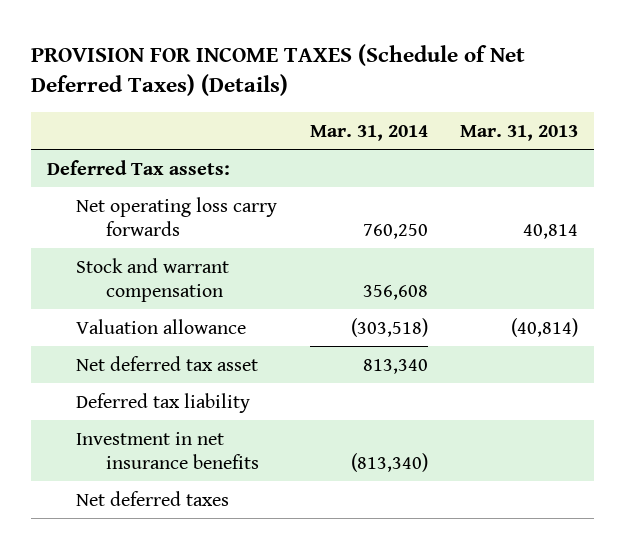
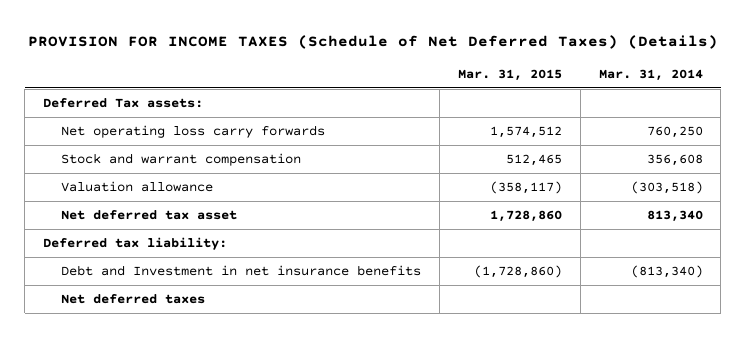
[459,125,578,142] Mar. 31, 2013 -> none
none -> [458,68,563,81] Mar. 31, 2015
[76,392,251,413] Deferred tax liability -> [42,236,227,250] Deferred tax liability:
[76,431,259,470] Investment in net insurance benefits -> [61,264,422,276] Debt and Investment in net insurance benefits

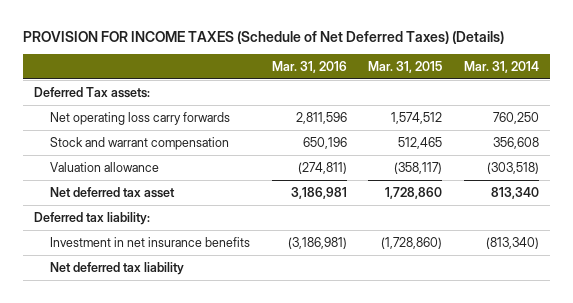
none -> [271,61,347,74] Mar. 31, 2016
[61,264,422,276] Debt and Investment in net insurance benefits -> [50,236,251,247] Investment in net insurance benefits
[61,293,206,304] Net deferred taxes -> [50,261,185,275] Net deferred tax liability

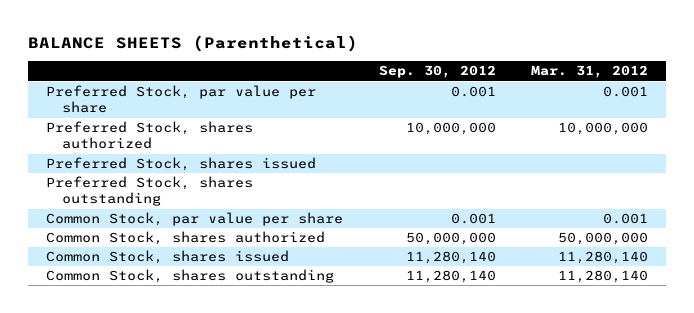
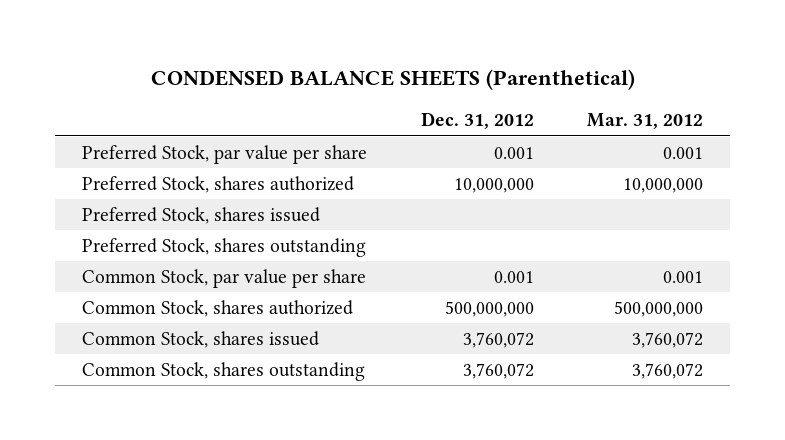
[27,35,358,53] BALANCE SHEETS (Parenthetical) -> [150,68,635,90] CONDENSED BALANCE SHEETS (Parenthetical)
[378,65,496,79] Sep. 30, 2012 -> none
none -> [420,112,534,130] Dec. 31, 2012
[558,232,649,246] 50,000,000 -> [614,300,704,317] 500,000,000
[558,251,649,265] 11,280,140 -> [632,331,704,348] 3,760,072
[558,270,649,284] 11,280,140 -> [632,362,704,379] 3,760,072

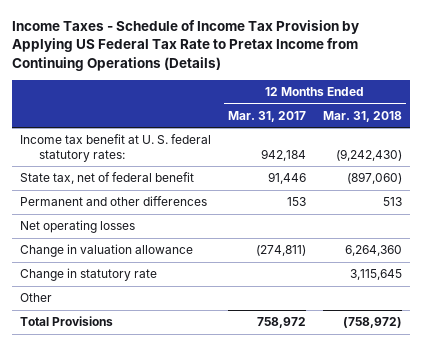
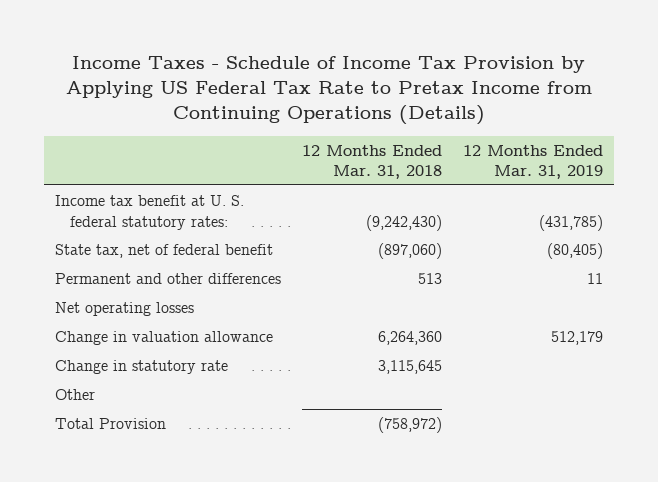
[228,110,307,122] Mar. 31, 2017 -> none
none -> [463,144,604,180] 12 Months Ended Mar. 31, 2019
[20,316,114,327] Total Provisions -> [54,417,166,429] Total Provision

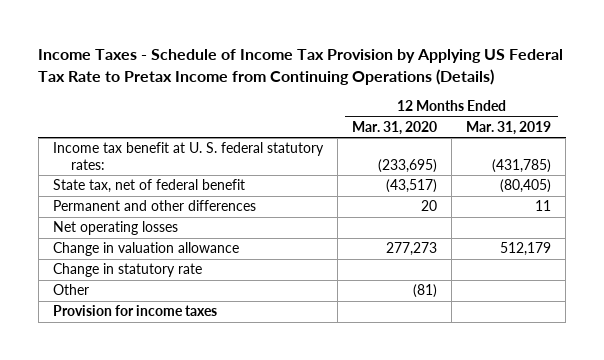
[301,144,442,180] 12 Months Ended Mar. 31, 2018 -> none
none -> [351,120,437,135] Mar. 31, 2020
[54,417,166,429] Total Provision -> [52,305,217,317] Provision for income taxes

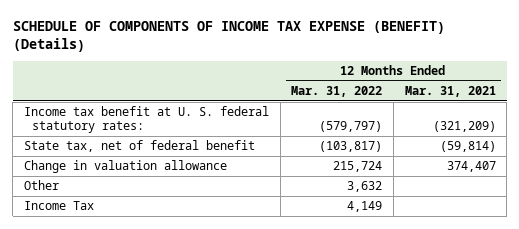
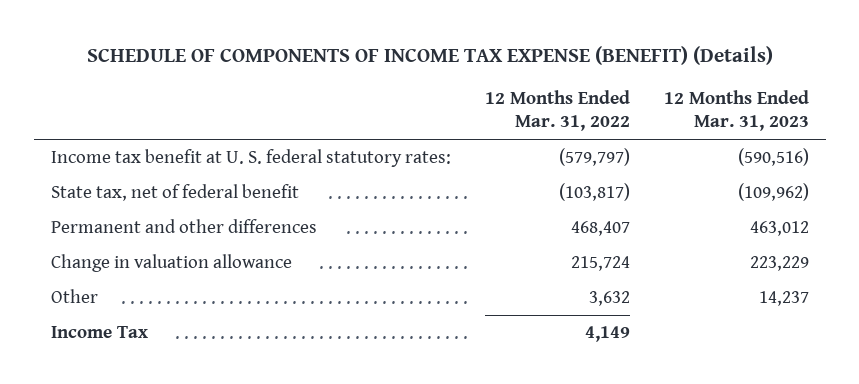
[404,86,496,98] Mar. 31, 2021 -> none
none -> [663,89,809,132] 12 Months Ended Mar. 31, 2023
none -> [50,219,317,234] Permanent and other differences

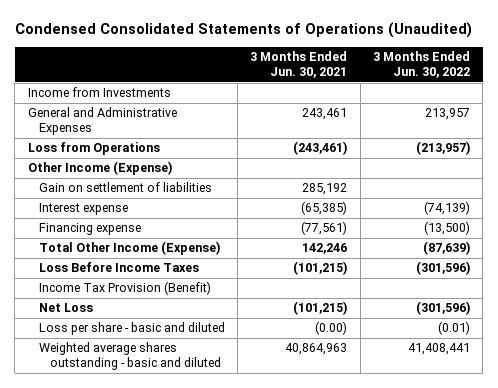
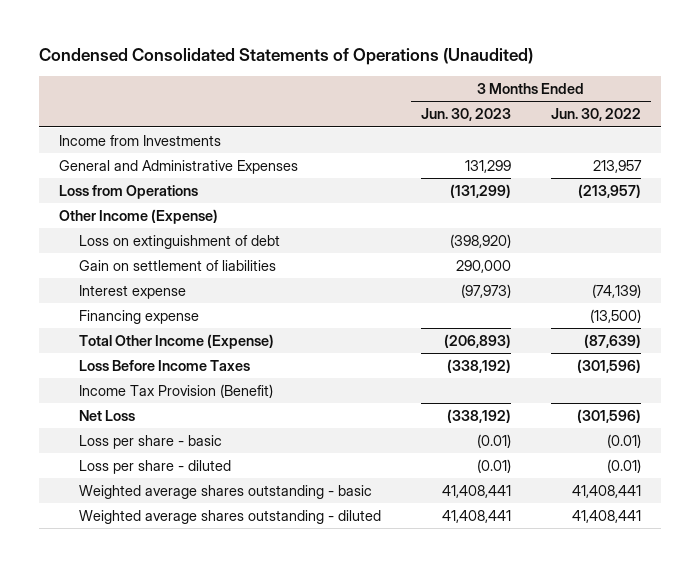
[250,51,348,79] 3 Months Ended Jun. 30, 2021 -> none
none -> [420,108,511,122] Jun. 30, 2023
none -> [78,235,280,250] Loss on extinguishment of debt
[38,322,225,336] Loss per share - basic and diluted -> [78,435,222,450] Loss per share - basic
none -> [78,460,231,475] Loss per share - diluted
[38,342,221,371] Weighted average shares outstanding - basic and diluted -> [78,485,372,500] Weighted average shares outstanding - basic
none -> [78,510,381,525] Weighted average shares outstanding - diluted

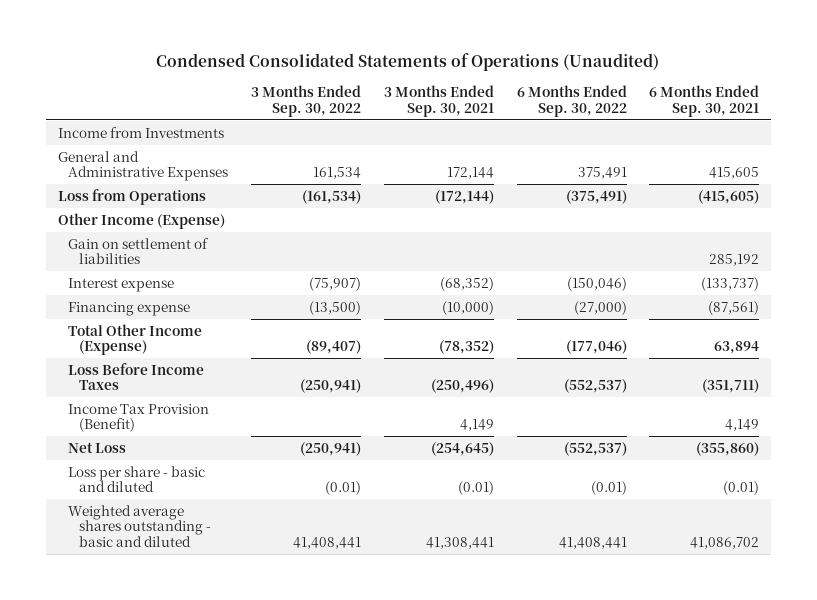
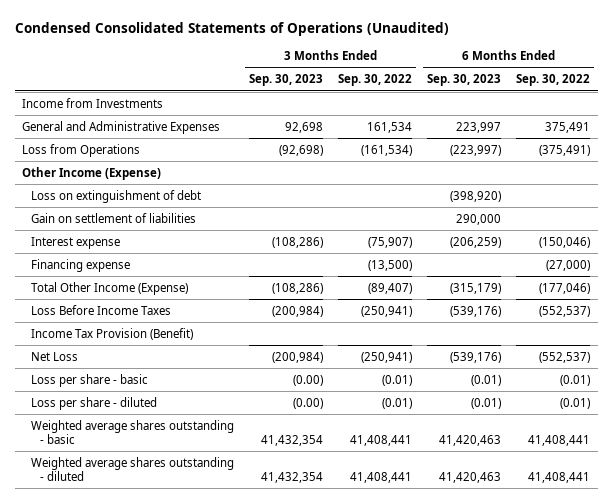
[383,85,494,117] 3 Months Ended Sep. 30, 2021 -> none
[649,85,760,117] 6 Months Ended Sep. 30, 2021 -> none
none -> [248,74,323,87] Sep. 30, 2023
none -> [427,74,502,87] Sep. 30, 2023
none -> [30,189,201,203] Loss on extinguishment of debt
[68,465,206,493] Loss per share - basic and diluted -> [30,373,148,387] Loss per share - basic
none -> [30,396,157,410] Loss per share - diluted
[68,504,212,547] Weighted average shares outstanding - basic and diluted -> [30,419,234,444] Weighted average shares outstanding - basic
none -> [30,456,234,481] Weighted average shares outstanding - diluted

